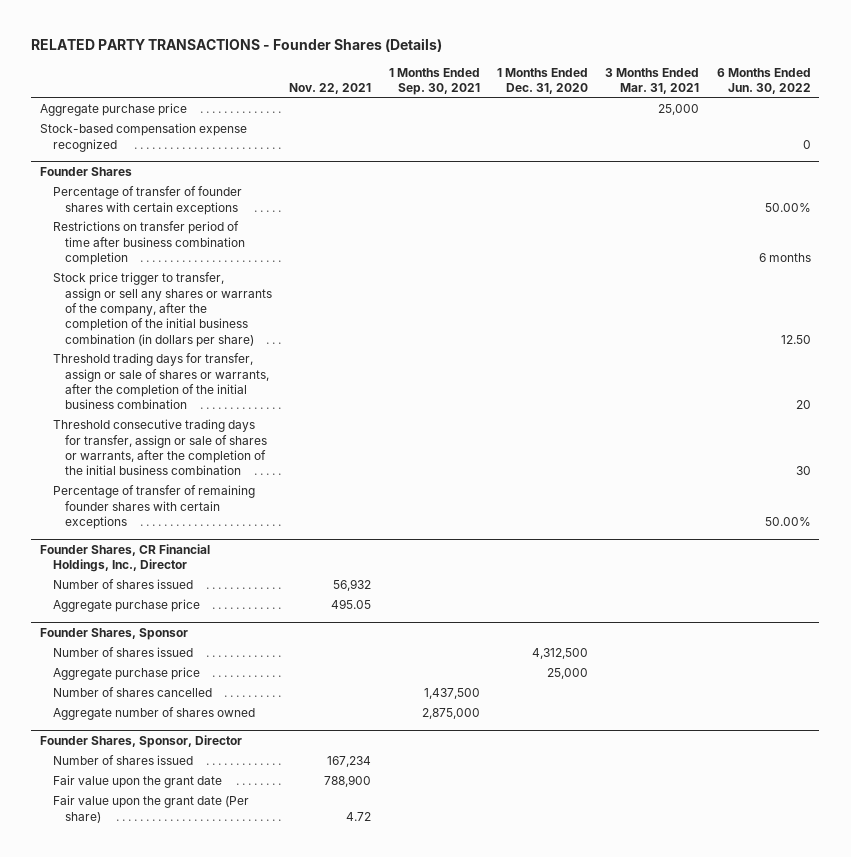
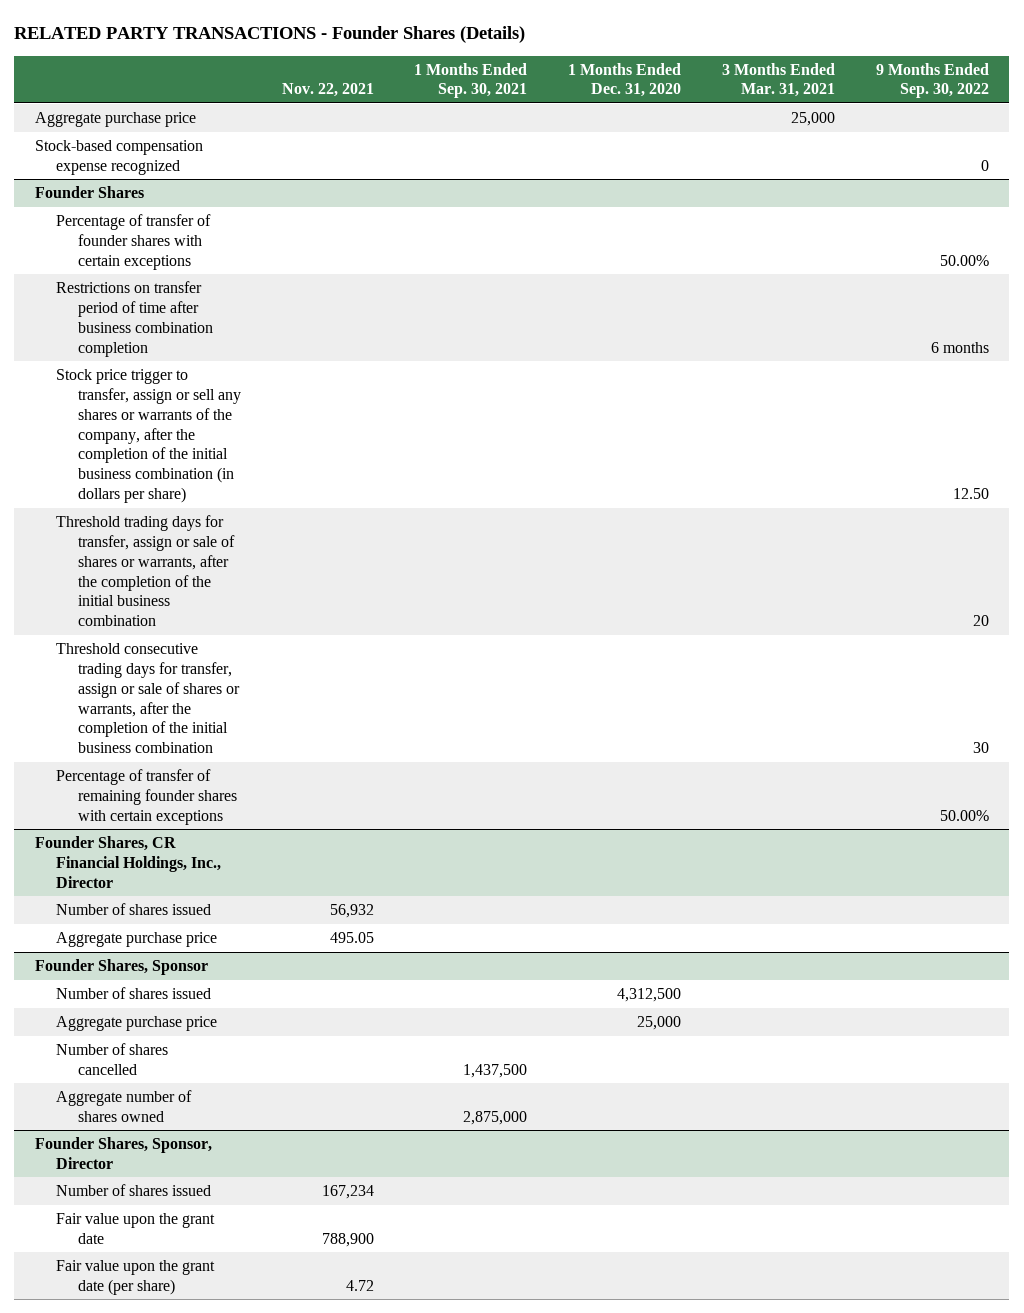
[716,67,811,95] 6 Months Ended Jun. 30, 2022 -> none
none -> [875,62,989,99] 9 Months Ended Sep. 30, 2022
[52,795,249,823] Fair value upon the grant date (Per share) -> [56,1260,216,1295] Fair value upon the grant date (per share)

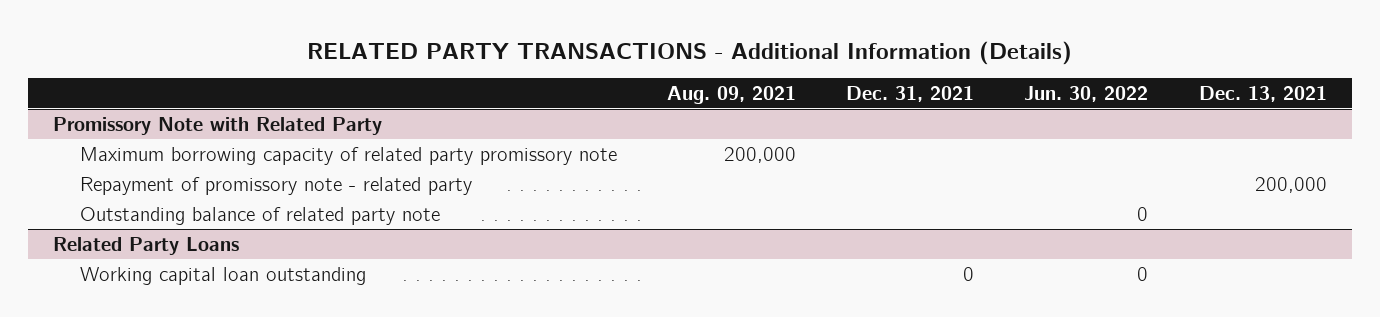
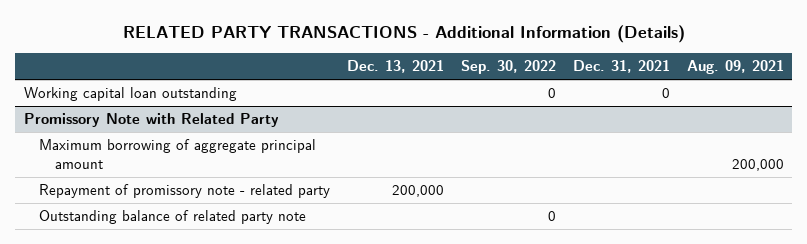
[1024,85,1149,102] Jun. 30, 2022 -> none
none -> [461,60,557,75] Sep. 30, 2022
none -> [23,87,237,102] Working capital loan outstanding
[79,146,617,165] Maximum borrowing capacity of related party promissory note -> [39,139,317,169] Maximum borrowing of aggregate principal amount
[53,236,240,255] Related Party Loans -> none
[79,266,366,285] Working capital loan outstanding -> none

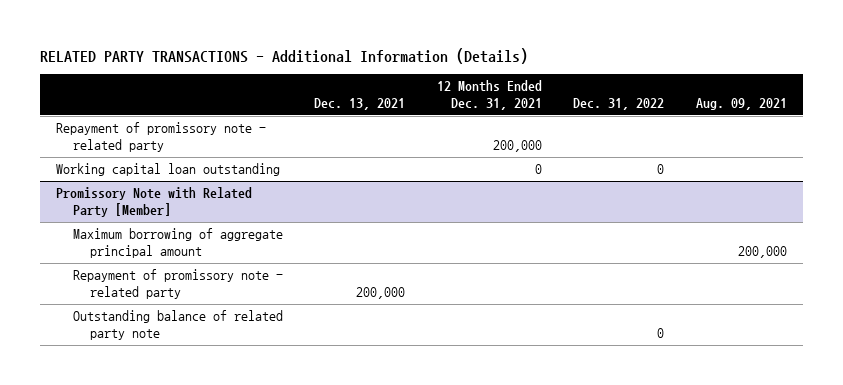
[461,60,557,75] Sep. 30, 2022 -> none
[572,60,670,74] Dec. 31, 2021 -> none
none -> [436,80,542,110] 12 Months Ended Dec. 31, 2021
none -> [573,97,665,110] Dec. 31, 2022
none -> [55,122,266,152] Repayment of promissory note - related party
[23,113,279,128] Promissory Note with Related Party -> [55,187,252,217] Promissory Note with Related Party [Member]

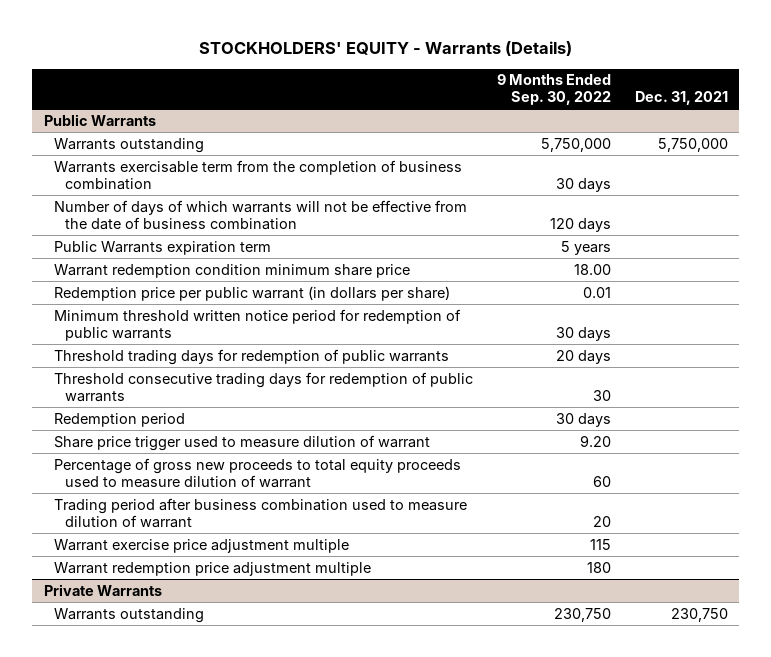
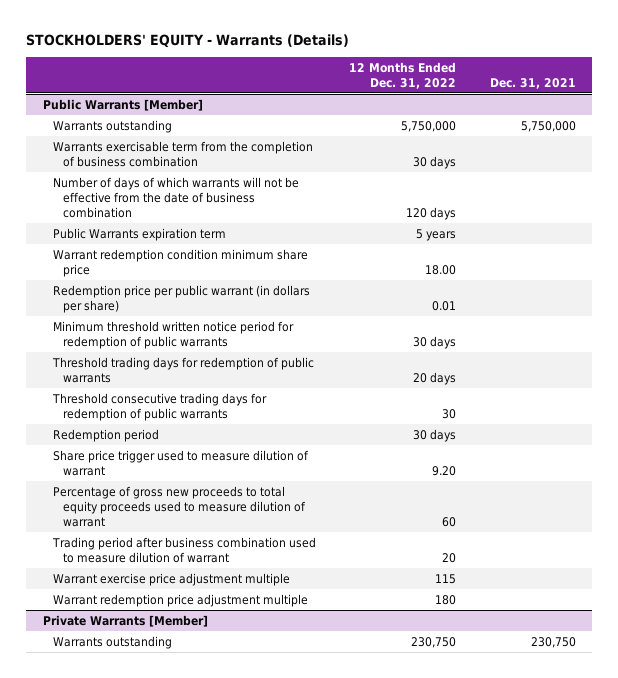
[496,74,611,106] 9 Months Ended Sep. 30, 2022 -> none
none -> [349,61,457,89] 12 Months Ended Dec. 31, 2022
[43,113,156,126] Public Warrants -> [42,98,203,111] Public Warrants [Member]
[43,583,162,596] Private Warrants -> [42,614,208,627] Private Warrants [Member]

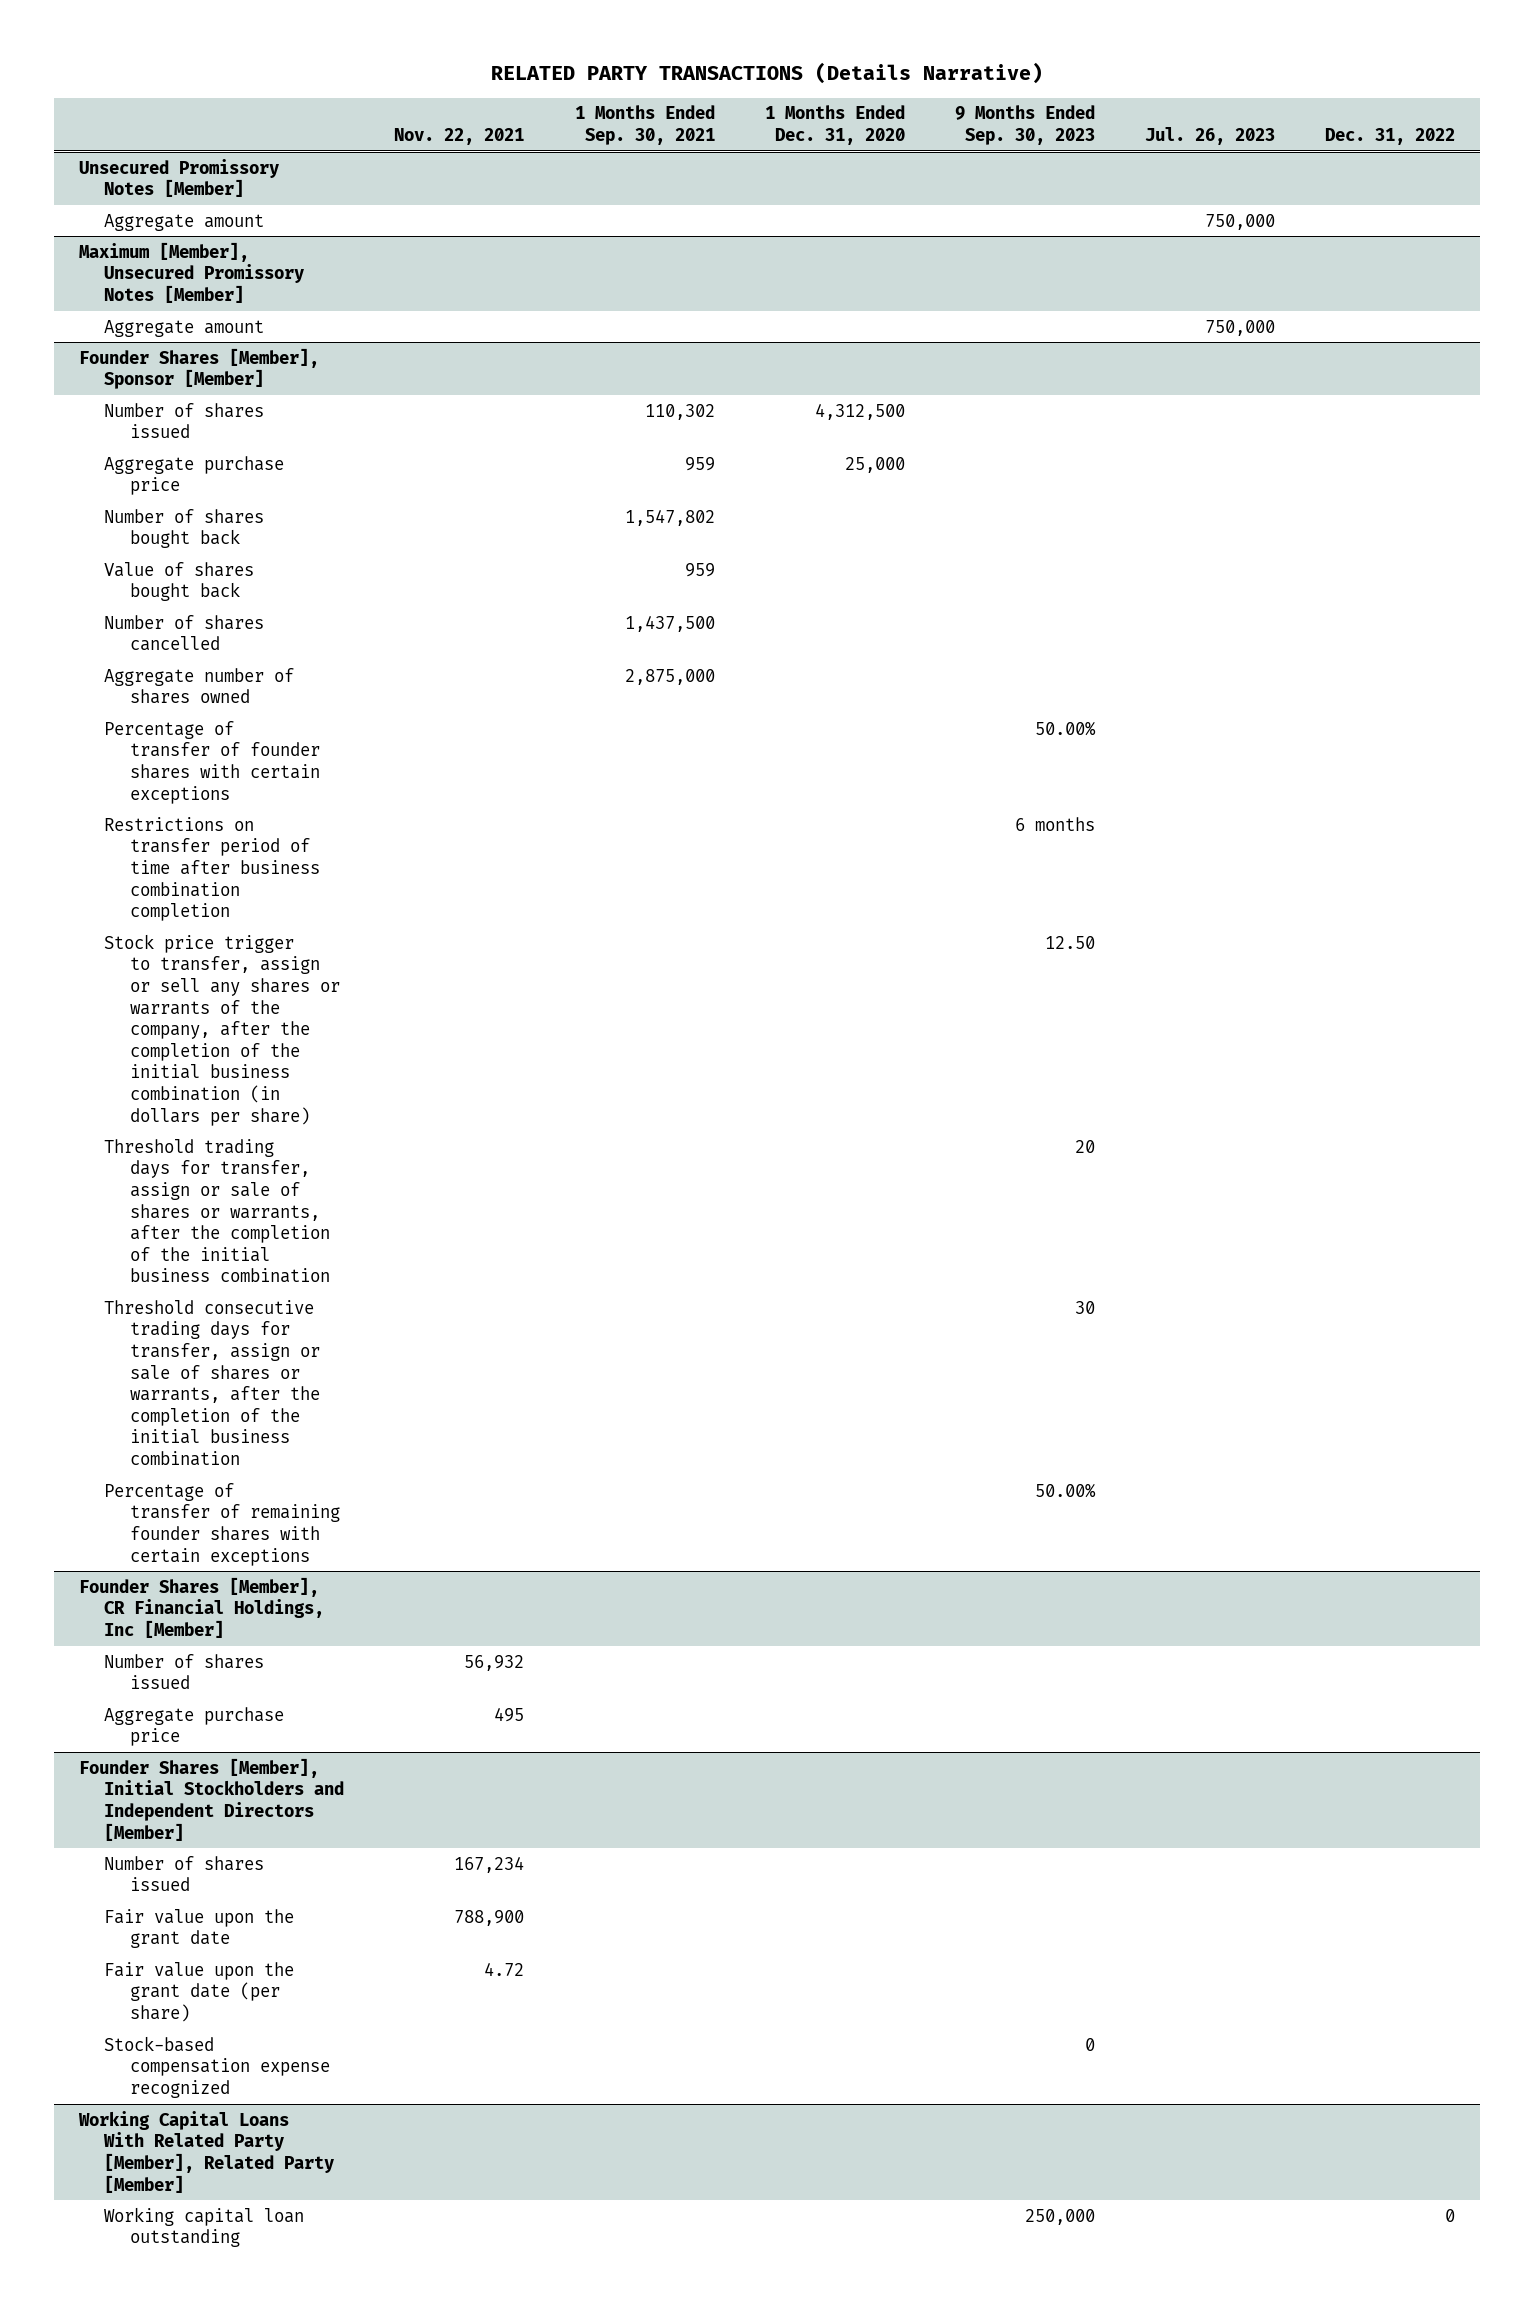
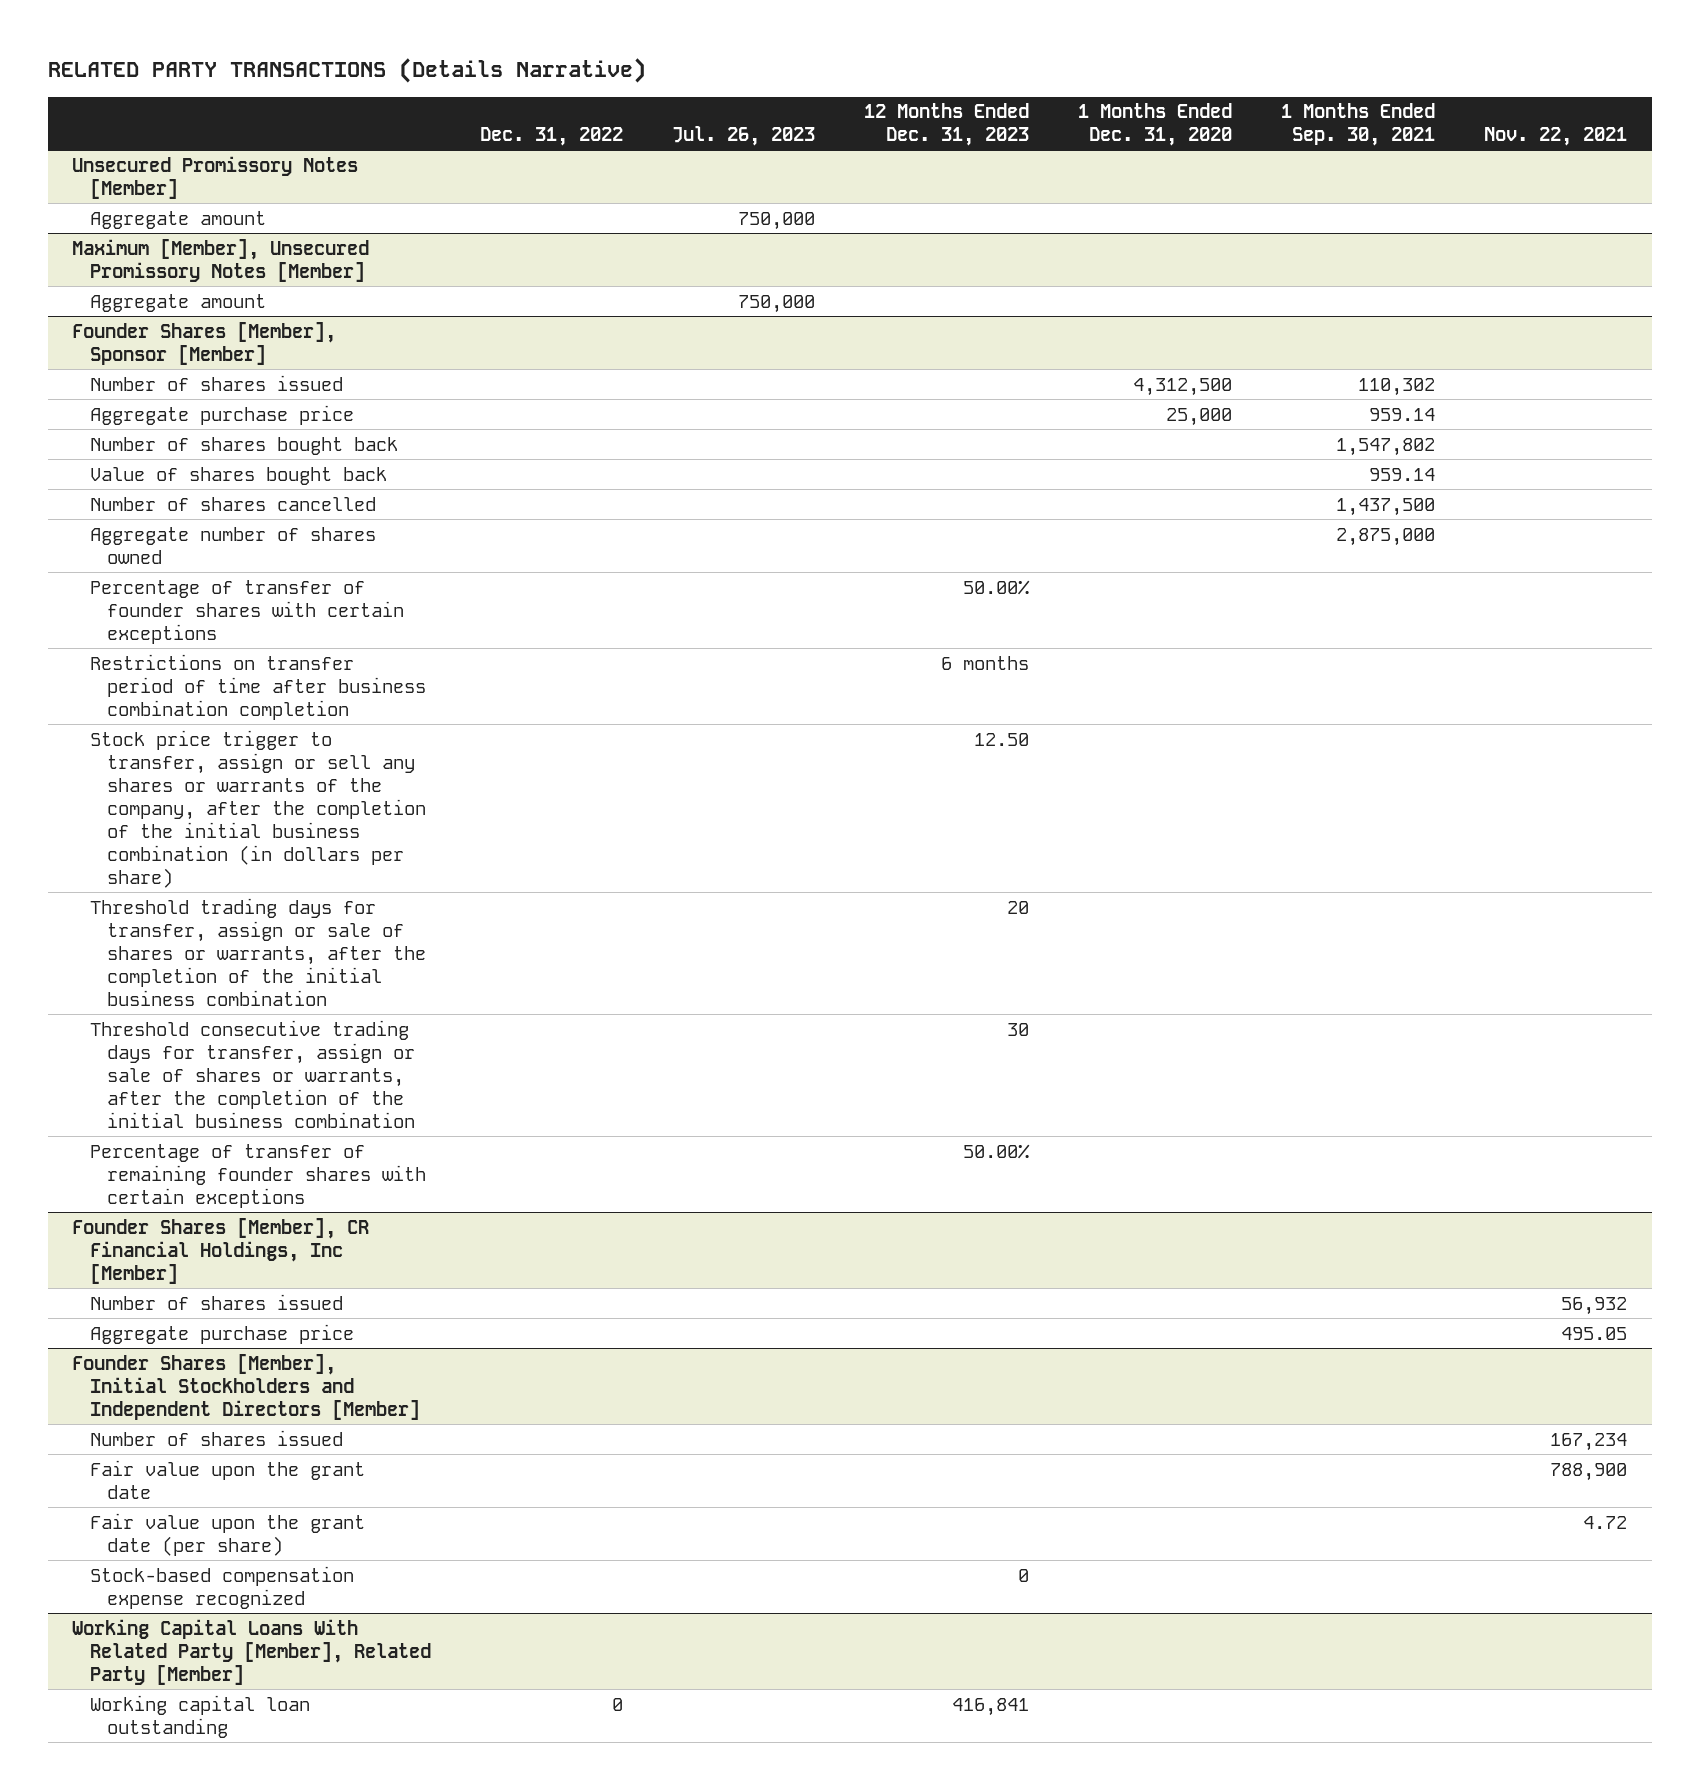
[954,105,1095,145] 9 Months Ended Sep. 30, 2023 -> none
none -> [863,103,1029,147] 12 Months Ended Dec. 31, 2023
[684,456,715,471] 959 -> [1368,407,1435,421] 959.14
[684,562,715,577] 959 -> [1368,467,1435,481] 959.14
[494,1706,525,1722] 495 -> [1561,1326,1628,1340] 495.05

